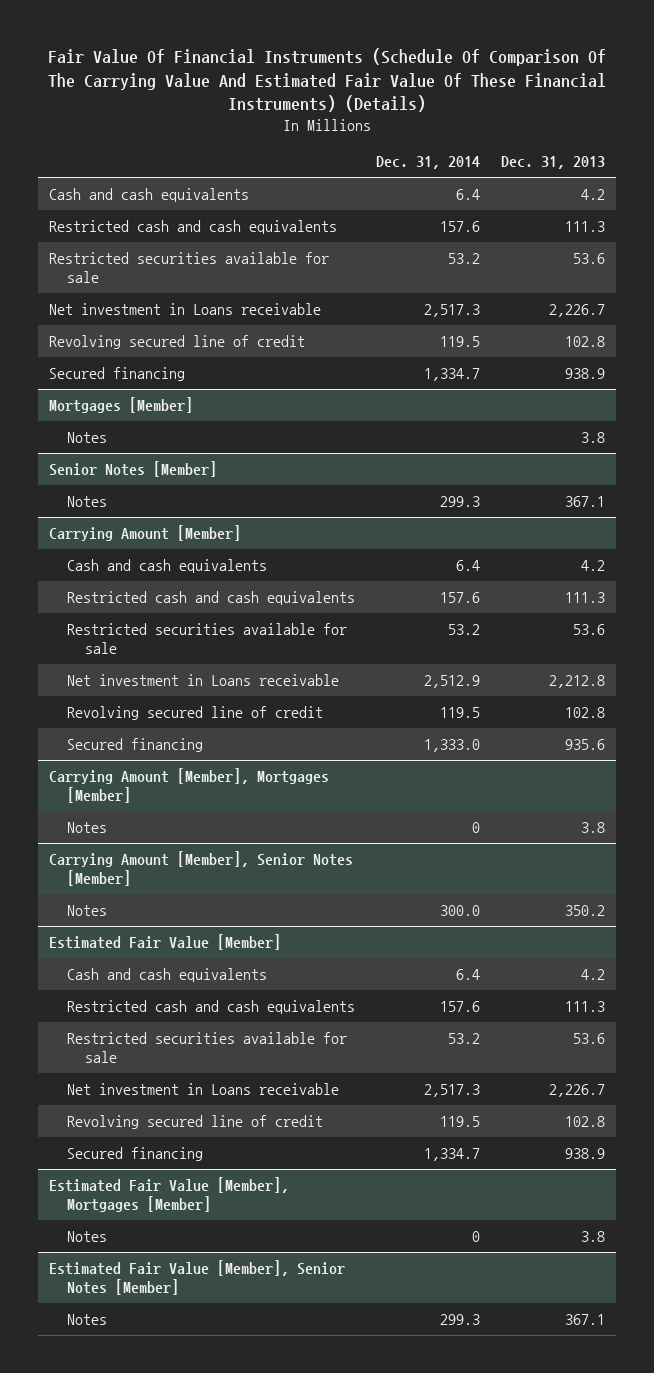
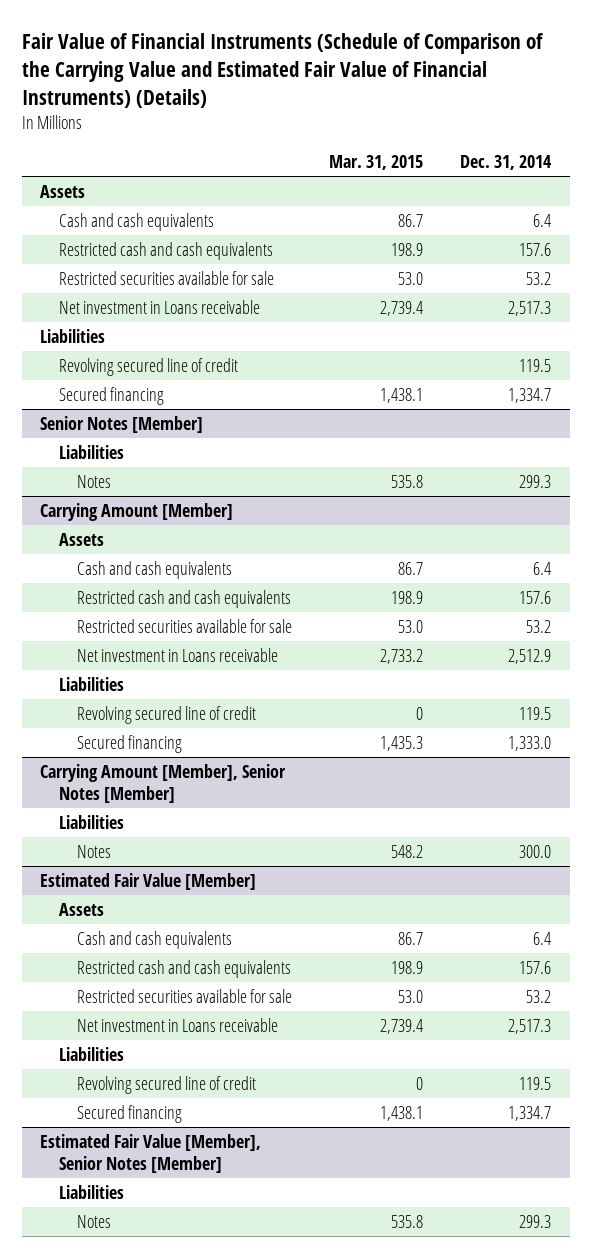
[47,47,606,113] Fair Value Of Financial Instruments (Schedule Of Comparison Of The Carrying Value And Estimated Fair Value Of These Financial Instruments) (Details) -> [21,33,544,108] Fair Value of Financial Instruments (Schedule of Comparison of the Carrying Value and Estimated Fair Value of Financial Instruments) (Details)
[501,156,606,170] Dec. 31, 2013 -> none
none -> [329,154,424,170] Mar. 31, 2015
none -> [40,184,86,198] Assets
none -> [40,328,106,343] Liabilities
[48,396,193,413] Mortgages [Member] -> none
[66,431,107,443] Notes -> none
none -> [58,444,124,459] Liabilities
none -> [58,532,104,546] Assets
none -> [58,676,124,691] Liabilities
[48,767,329,804] Carrying Amount [Member], Mortgages [Member] -> none
[66,821,107,833] Notes -> none
none -> [58,814,124,829] Liabilities
none -> [58,902,104,916] Assets
none -> [58,1046,124,1061] Liabilities
[48,1176,289,1213] Estimated Fair Value [Member], Mortgages [Member] -> none
[66,1230,107,1242] Notes -> none
none -> [58,1184,124,1199] Liabilities

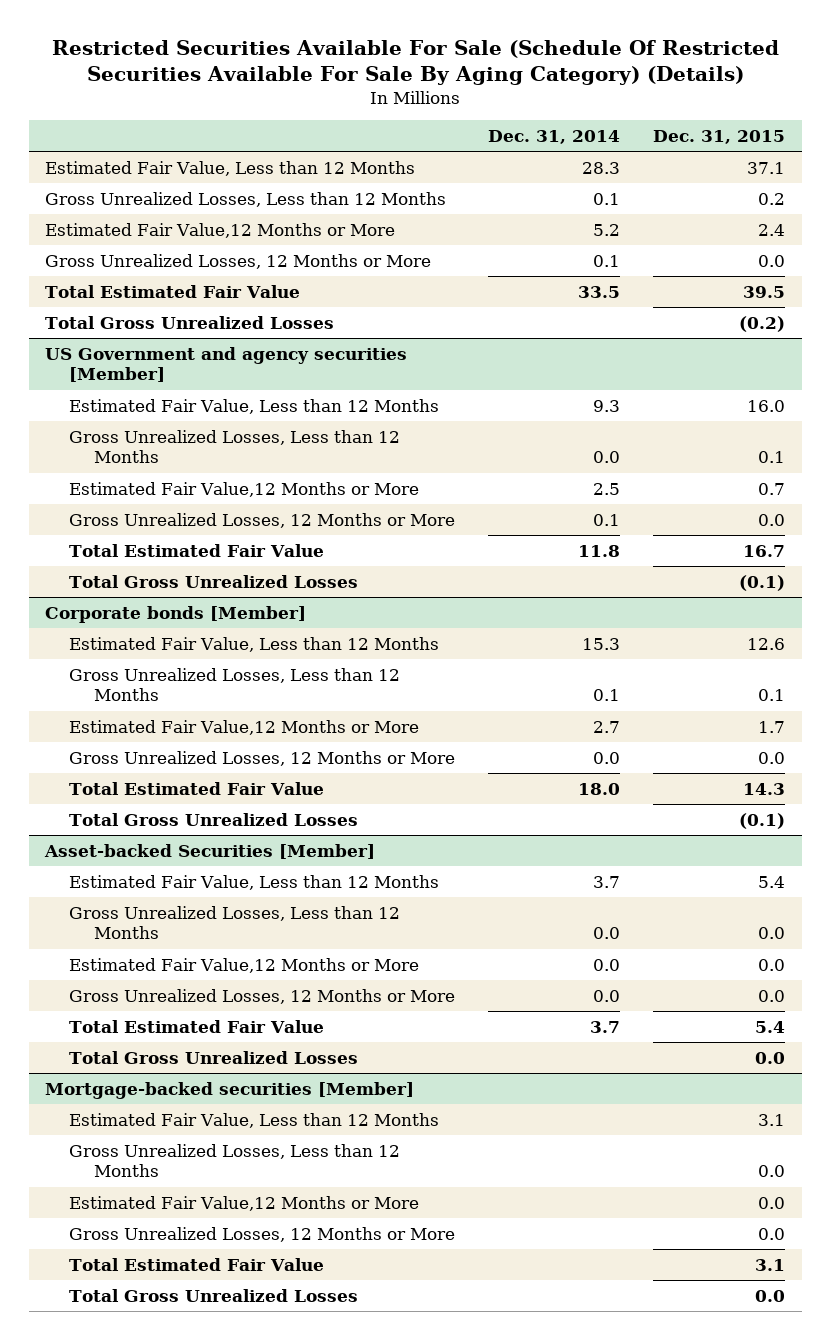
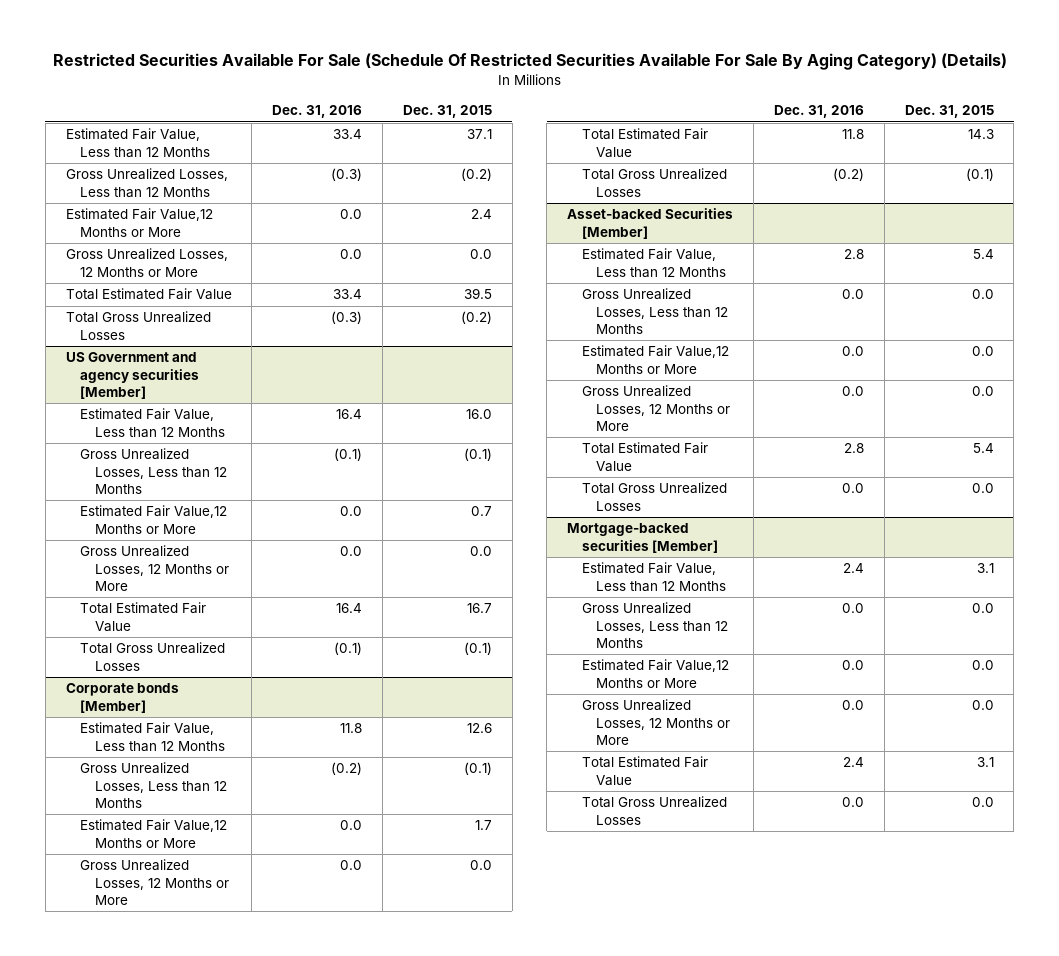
[488,130,621,145] Dec. 31, 2014 -> none
none -> [272,105,363,119] Dec. 31, 2016
[758,192,786,205] 0.2 -> [461,168,493,182] (0.2)
[758,451,786,464] 0.1 -> [464,448,493,462] (0.1)
[758,689,786,702] 0.1 -> [464,762,493,776] (0.1)

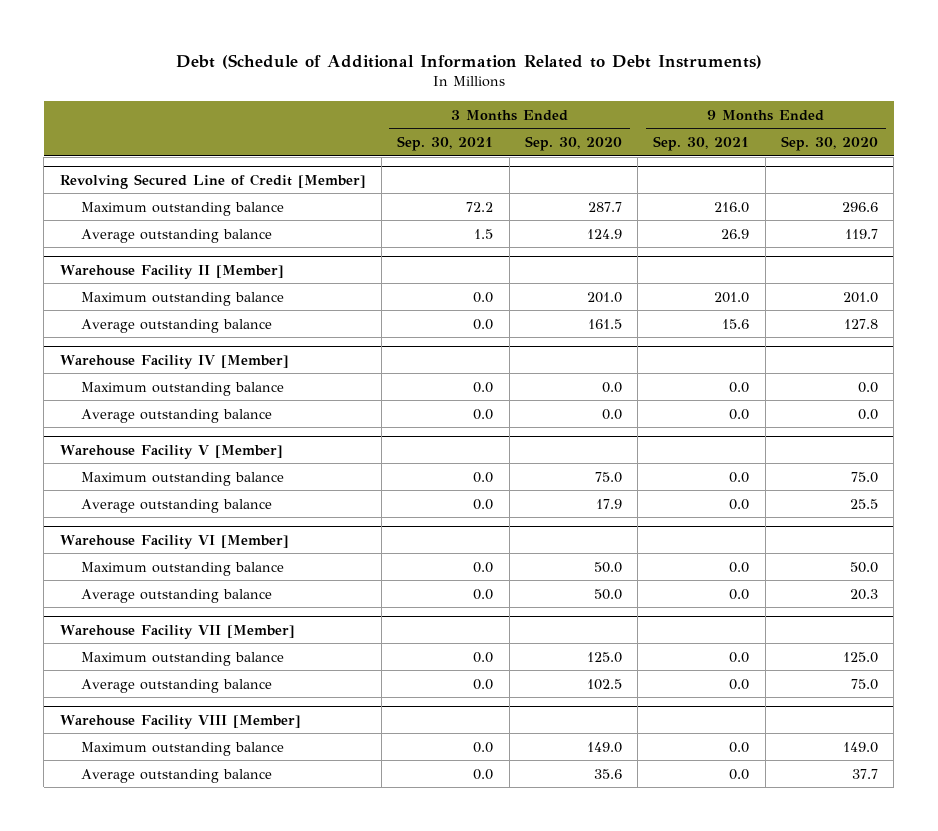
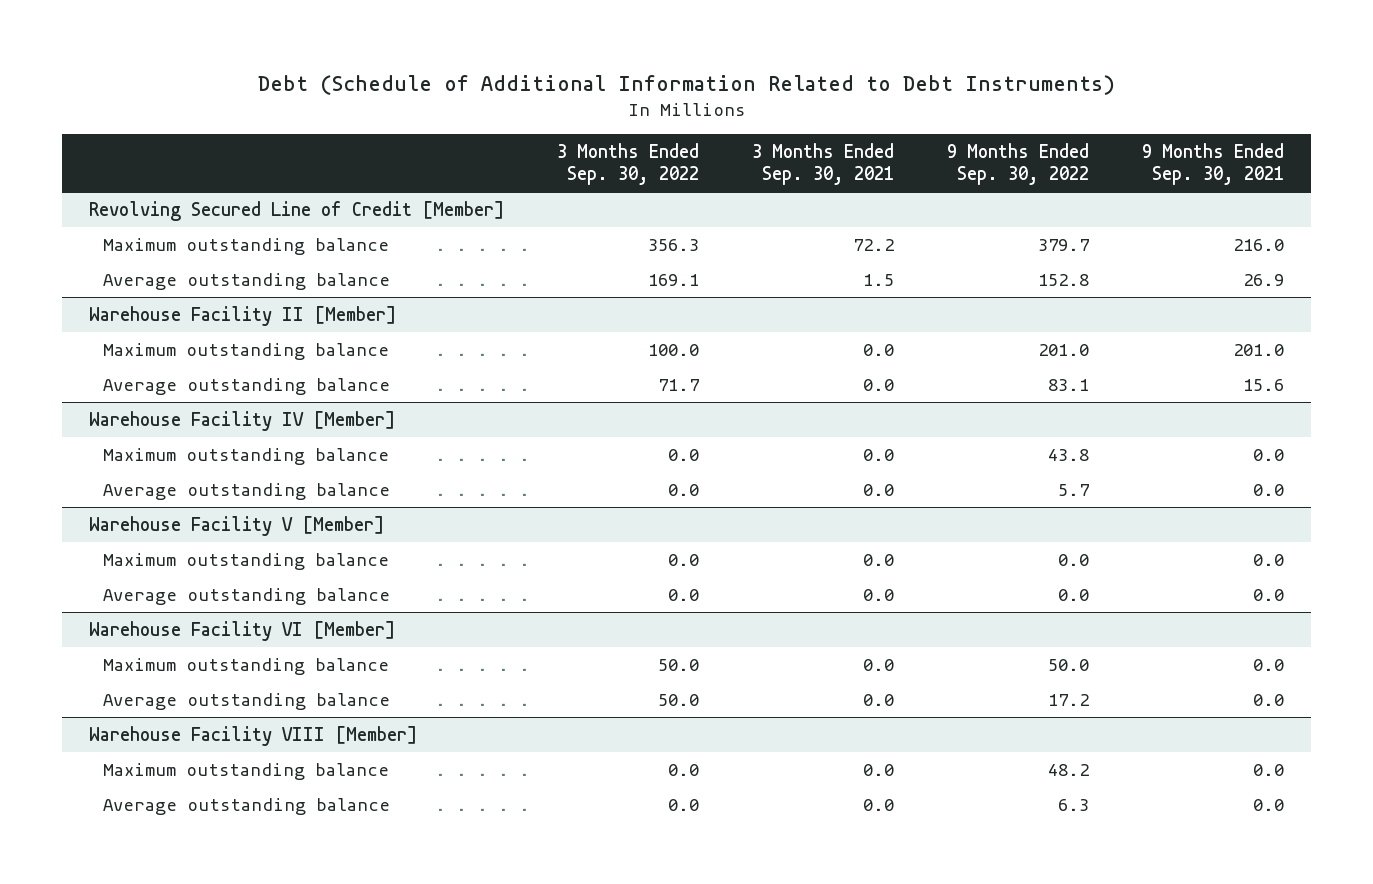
[524,136,622,152] Sep. 30, 2020 -> none
[781,136,879,152] Sep. 30, 2020 -> none
none -> [556,142,699,186] 3 Months Ended Sep. 30, 2022
none -> [947,142,1090,186] 9 Months Ended Sep. 30, 2022
[59,624,295,639] Warehouse Facility VII [Member] -> none
[80,651,284,666] Maximum outstanding balance -> none
[80,678,272,693] Average outstanding balance -> none

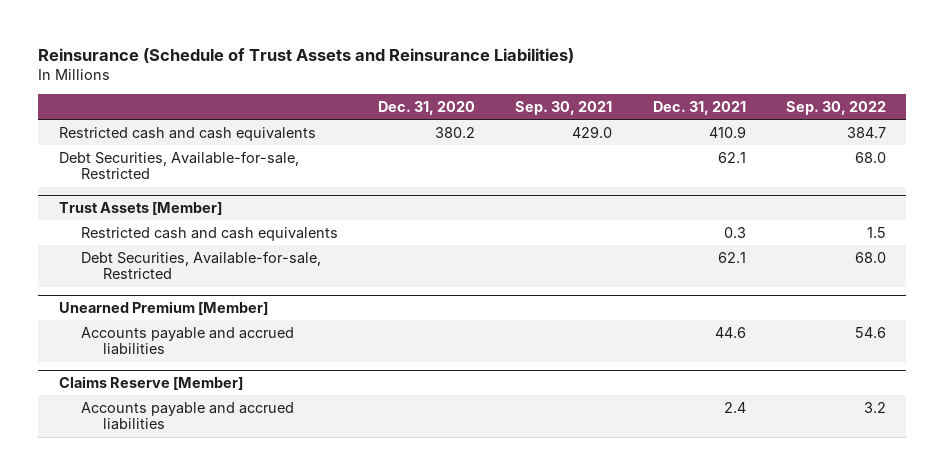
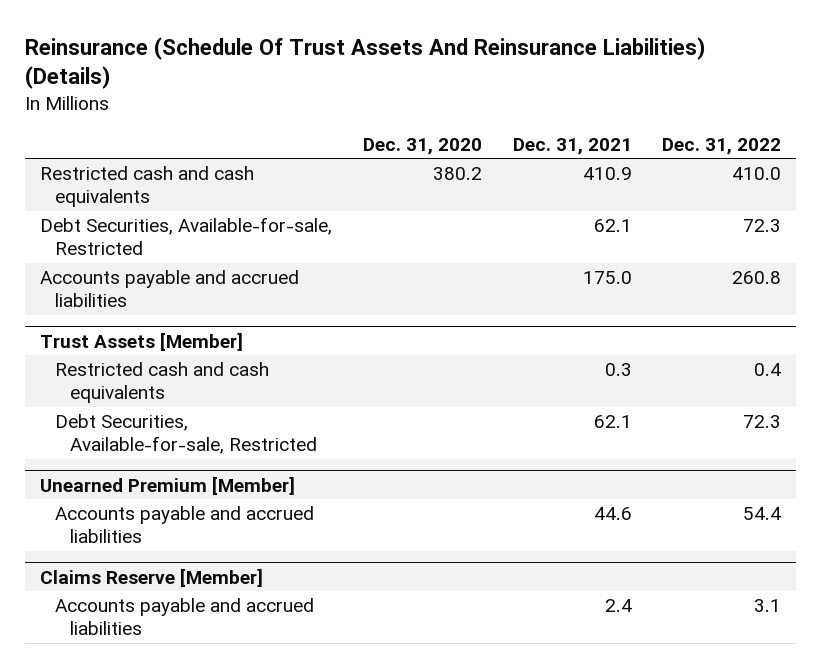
[38,47,575,63] Reinsurance (Schedule of Trust Assets and Reinsurance Liabilities) -> [25,36,707,90] Reinsurance (Schedule Of Trust Assets And Reinsurance Liabilities) (Details)
[515,100,613,115] Sep. 30, 2021 -> none
[785,100,886,115] Sep. 30, 2022 -> none
none -> [662,137,782,155] Dec. 31, 2022
none -> [40,270,300,308] Accounts payable and accrued liabilities

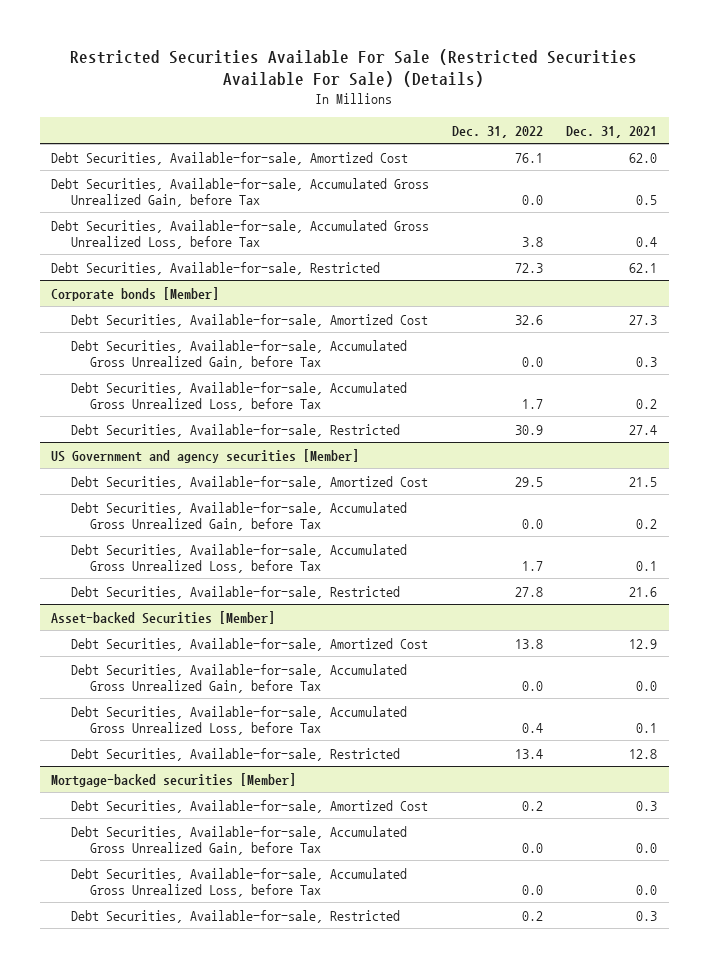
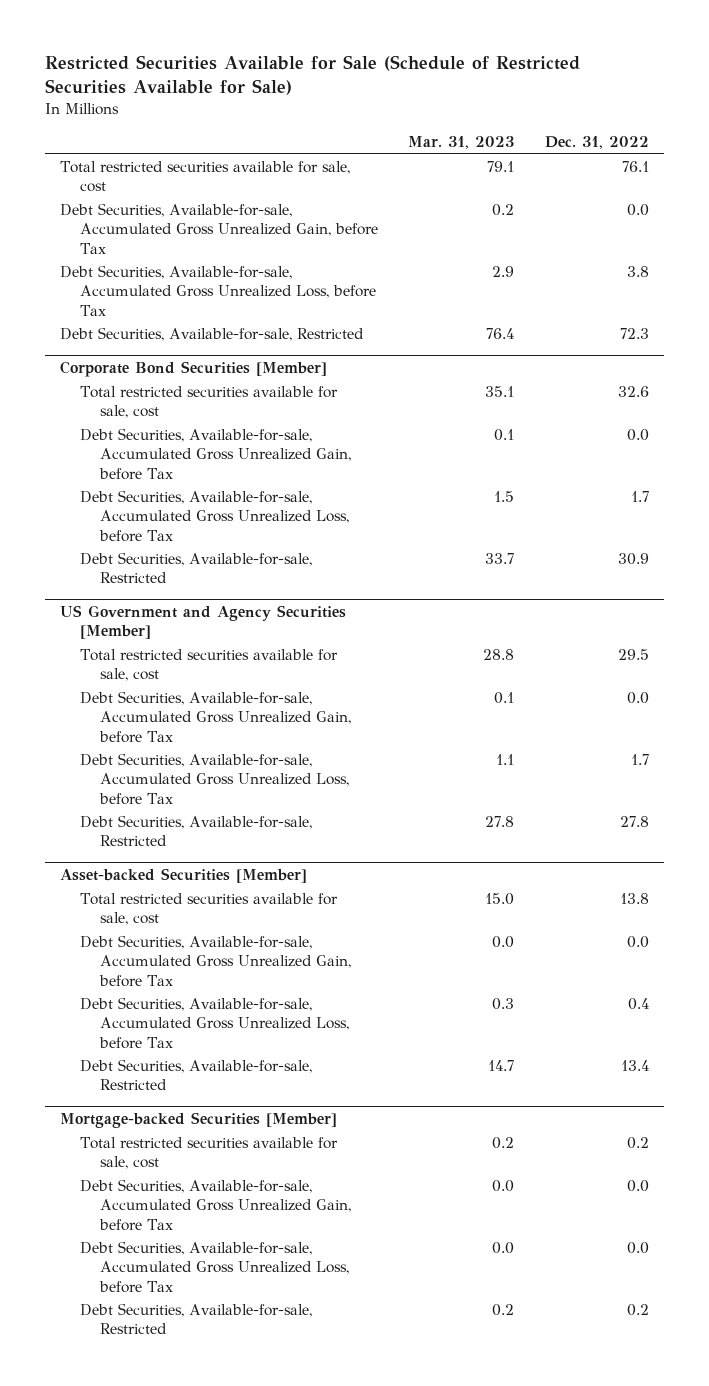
[70,48,638,87] Restricted Securities Available For Sale (Restricted Securities Available For Sale) (Details) -> [44,54,580,96] Restricted Securities Available for Sale (Schedule of Restricted Securities Available for Sale)
[566,125,658,138] Dec. 31, 2021 -> none
none -> [408,136,515,150] Mar. 31, 2023
[51,151,409,165] Debt Securities, Available-for-sale, Amortized Cost -> [60,161,351,193] Total restricted securities available for sale, cost
[51,286,220,301] Corporate bonds [Member] -> [60,360,328,377] Corporate Bond Securities [Member]
[70,313,428,327] Debt Securities, Available-for-sale, Amortized Cost -> [79,386,338,419] Total restricted securities available for sale, cost
[51,448,360,463] US Government and agency securities [Member] -> [60,604,347,640] US Government and Agency Securities [Member]
[70,475,428,489] Debt Securities, Available-for-sale, Amortized Cost -> [79,649,338,682] Total restricted securities available for sale, cost
[70,637,428,651] Debt Securities, Available-for-sale, Amortized Cost -> [79,893,338,926] Total restricted securities available for sale, cost
[51,772,297,787] Mortgage-backed securities [Member] -> [60,1111,338,1128] Mortgage-backed Securities [Member]
[70,799,428,813] Debt Securities, Available-for-sale, Amortized Cost -> [79,1137,338,1170] Total restricted securities available for sale, cost

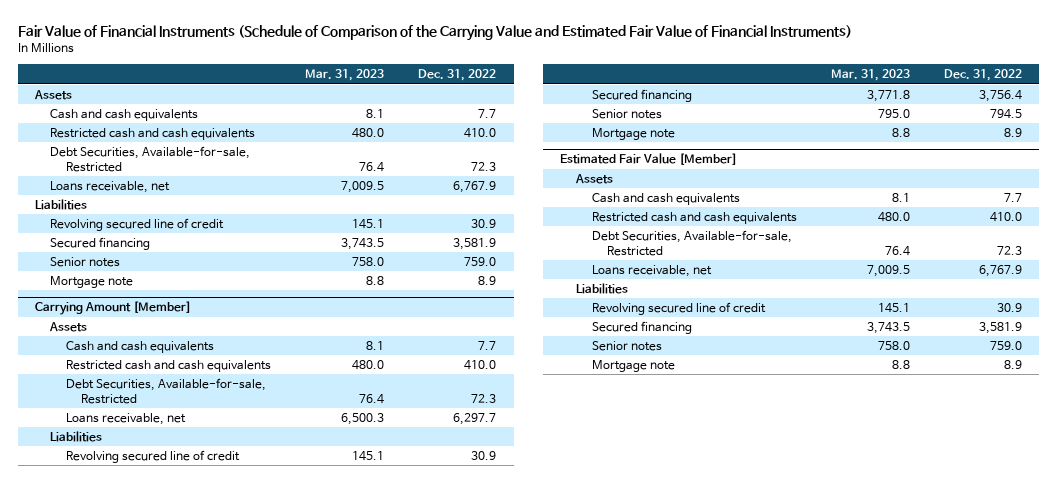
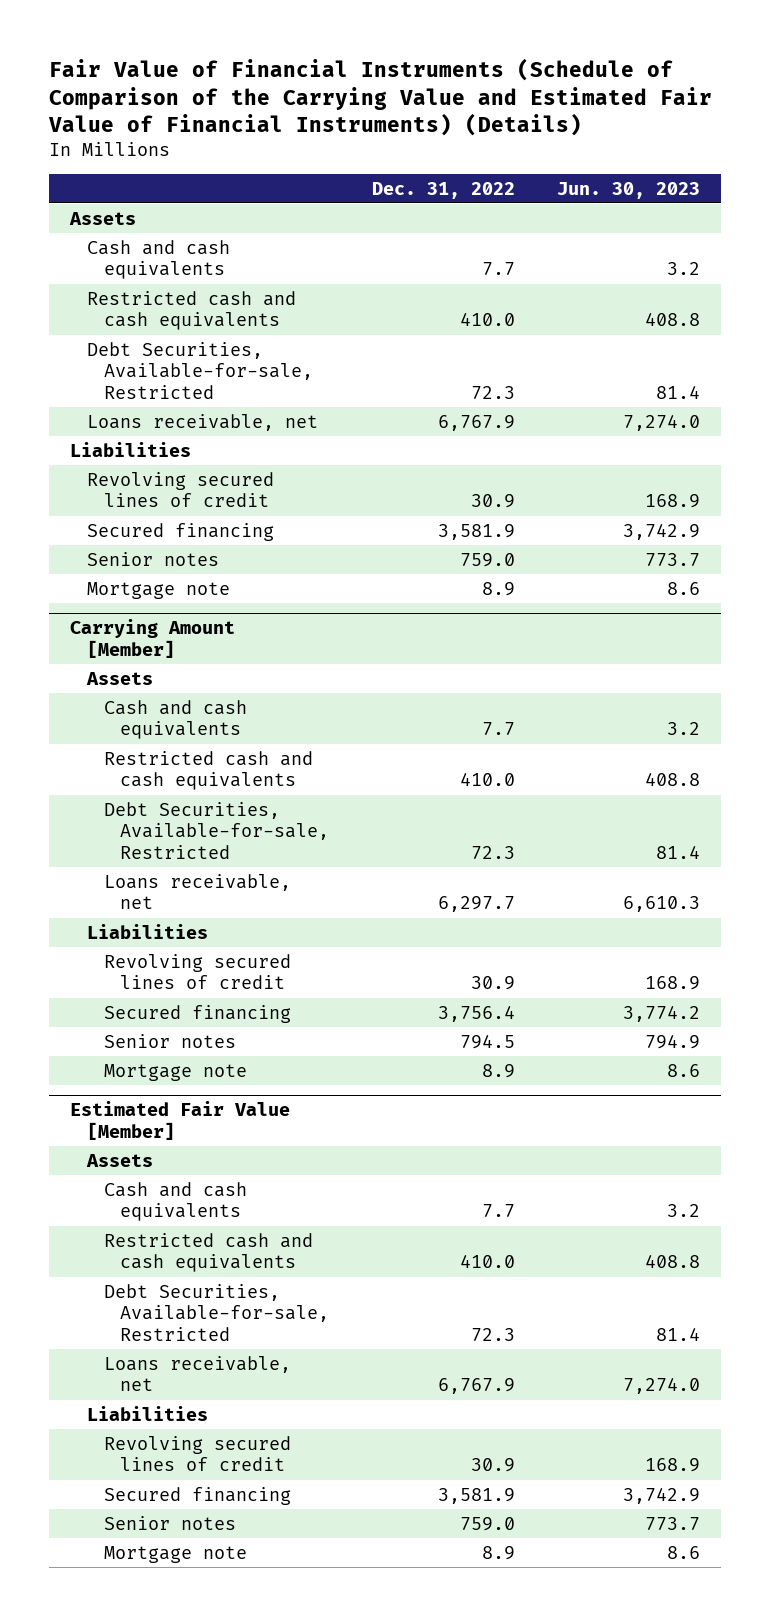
[17,25,852,42] Fair Value of Financial Instruments (Schedule of Comparison of the Carrying Value and Estimated Fair Value of Financial Instruments) -> [48,57,713,137] Fair Value of Financial Instruments (Schedule of Comparison of the Carrying Value and Estimated Fair Value of Financial Instruments) (Details)
[305,69,385,82] Mar. 31, 2023 -> none
none -> [557,181,701,199] Jun. 30, 2023
[50,218,225,232] Revolving secured line of credit -> [87,471,275,508] Revolving secured lines of credit
[65,450,240,464] Revolving secured line of credit -> [103,953,291,990] Revolving secured lines of credit
[591,302,766,316] Revolving secured line of credit -> [103,1435,291,1472] Revolving secured lines of credit

